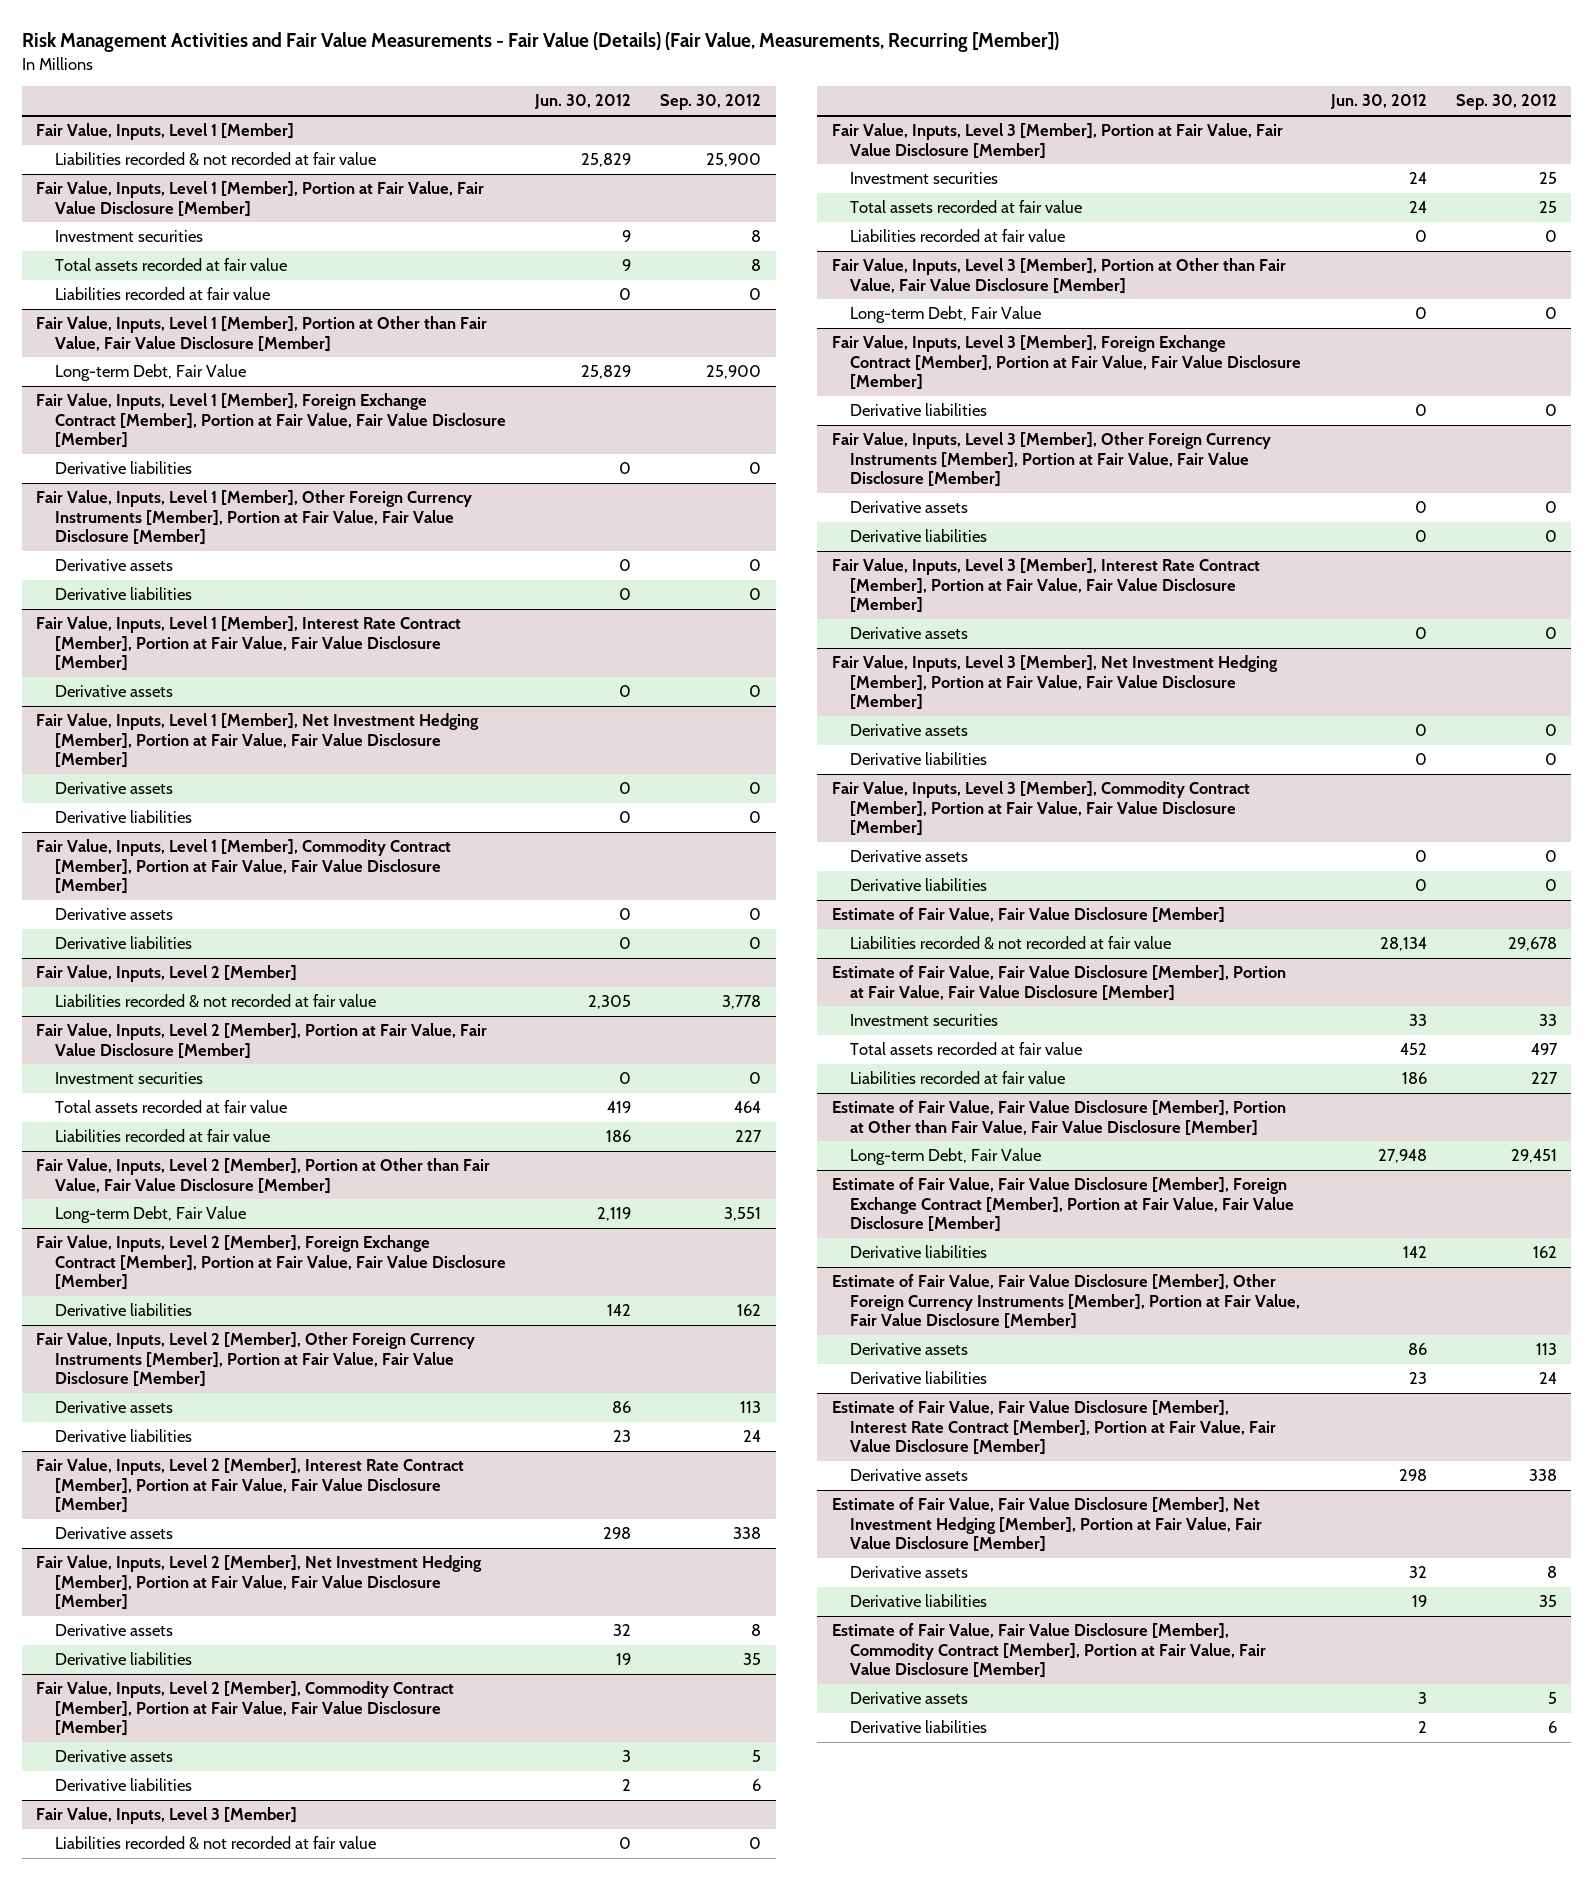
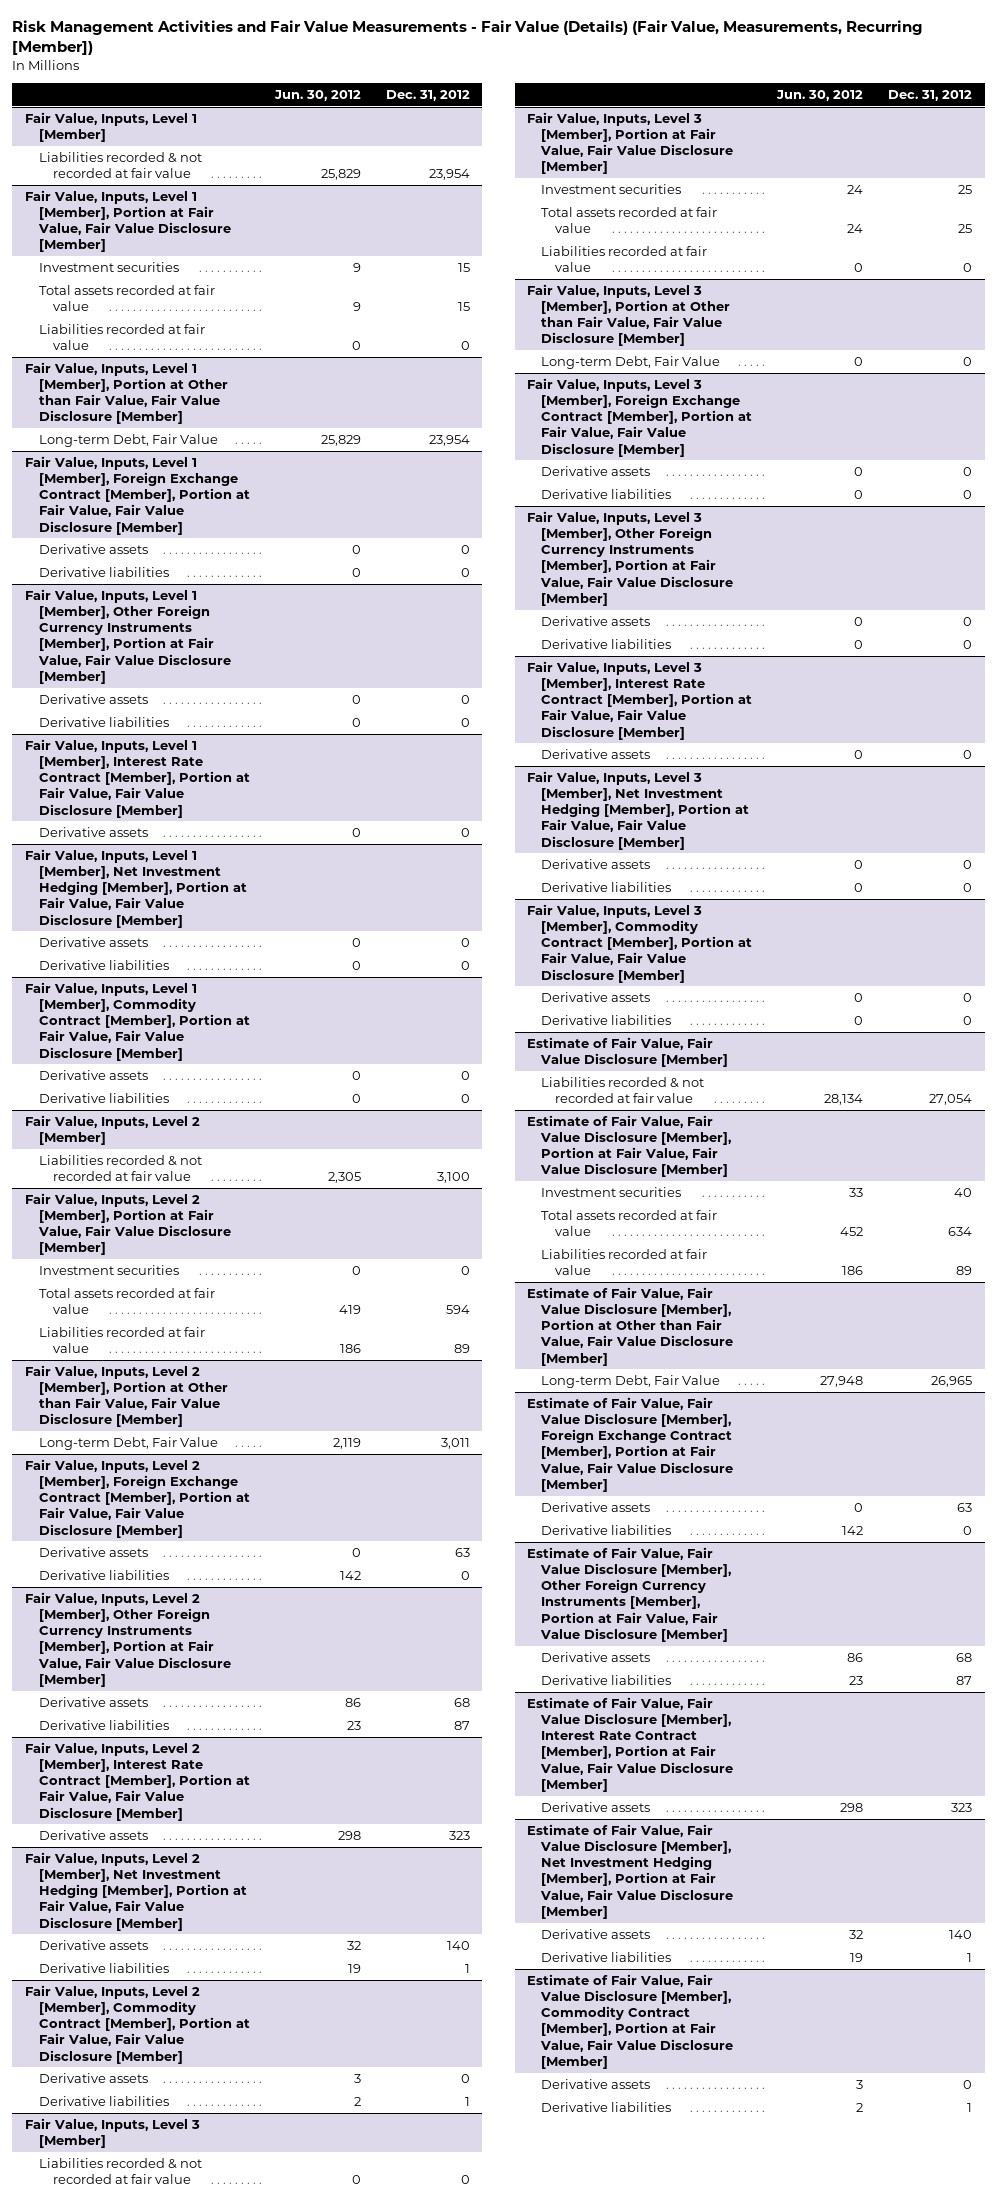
[660,94,762,111] Sep. 30, 2012 -> none
none -> [385,89,470,101] Dec. 31, 2012
none -> [38,543,148,554] Derivative assets
none -> [38,1546,148,1557] Derivative assets
none -> [541,465,651,476] Derivative assets
none -> [541,1501,651,1512] Derivative assets

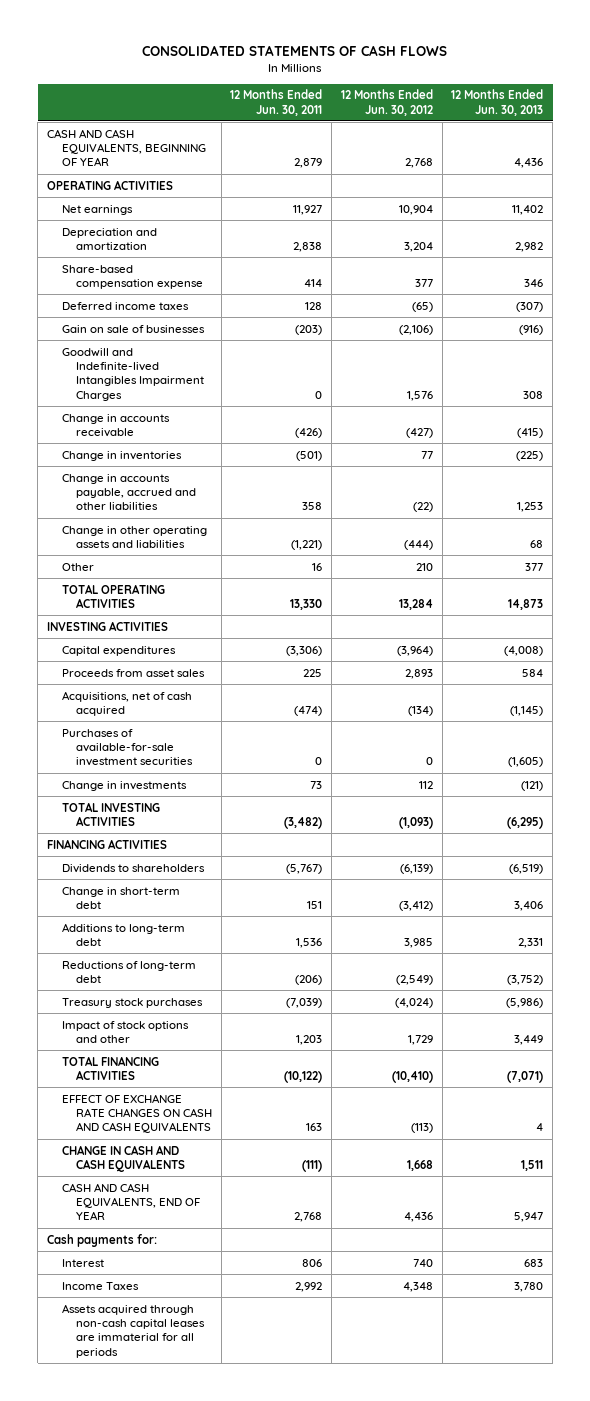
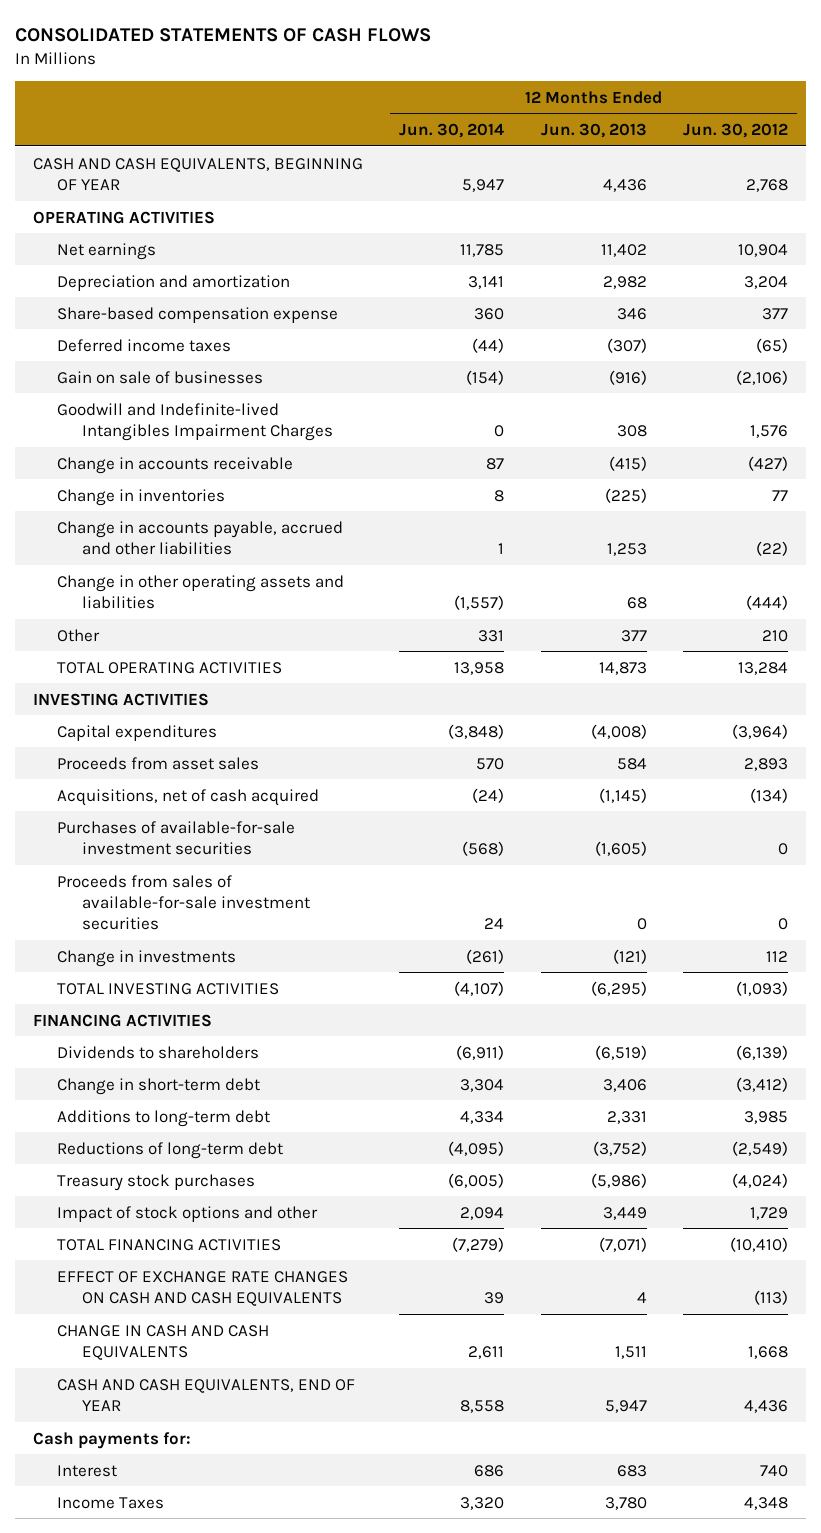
[230,89,323,116] 12 Months Ended Jun. 30, 2011 -> none
none -> [399,123,505,139] Jun. 30, 2014
none -> [57,874,310,931] Proceeds from sales of available-for-sale investment securities
[61,1303,205,1358] Assets acquired through non-cash capital leases are immaterial for all periods -> none

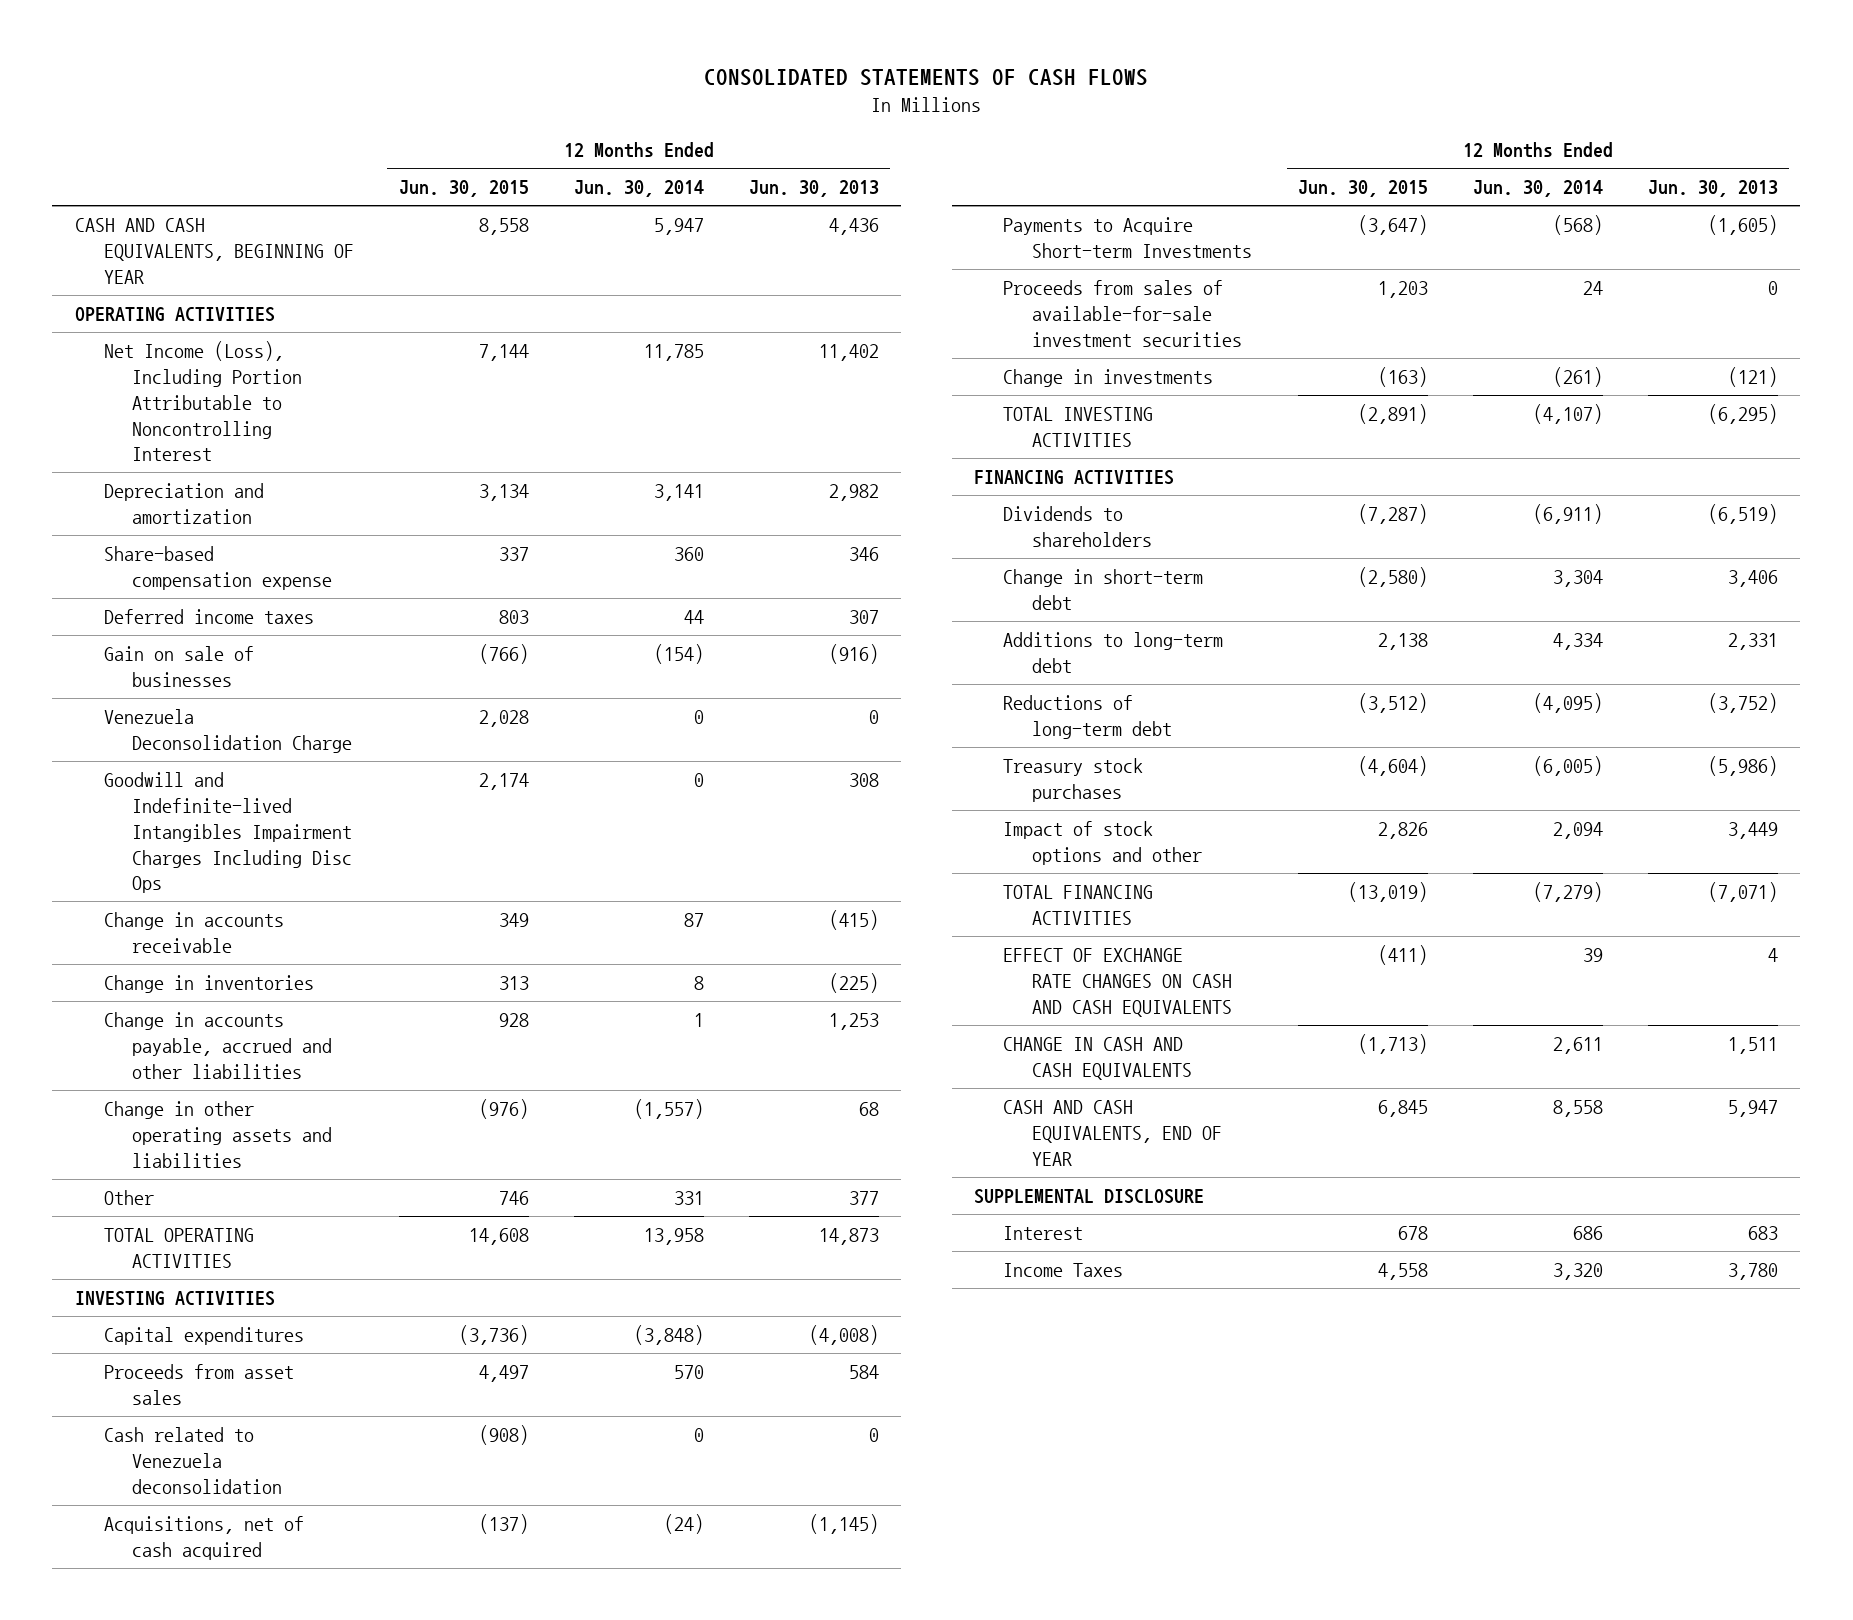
[683,123,789,139] Jun. 30, 2012 -> none
none -> [398,180,529,198] Jun. 30, 2015
[57,242,157,260] Net earnings -> [103,340,303,462] Net Income (Loss), Including Portion Attributable to Noncontrolling Interest
[472,337,505,353] (44) -> [683,609,704,624] 44
[606,337,647,353] (307) -> [848,609,879,624] 307
none -> [103,708,353,753] Venezuela Deconsolidation Charge
[57,402,333,441] Goodwill and Indefinite-lived Intangibles Impairment Charges -> [103,771,353,894] Goodwill and Indefinite-lived Intangibles Impairment Charges Including Disc Ops
none -> [103,1426,283,1494] Cash related to Venezuela deconsolidation
[57,820,296,855] Purchases of available-for-sale investment securities -> [1002,216,1252,258] Payments to Acquire Short-term Investments
[33,1431,192,1449] Cash payments for: -> none
none -> [974,1188,1205,1204] SUPPLEMENTAL DISCLOSURE

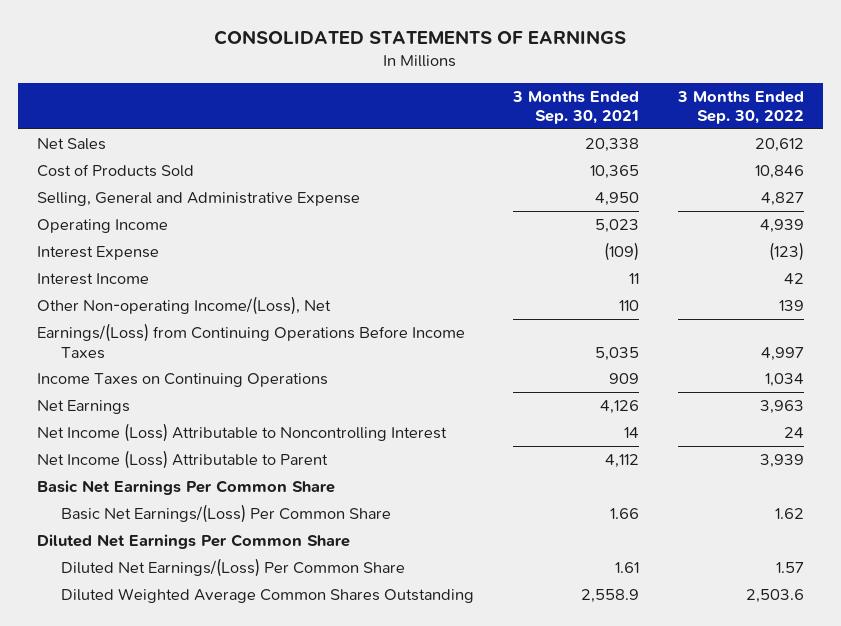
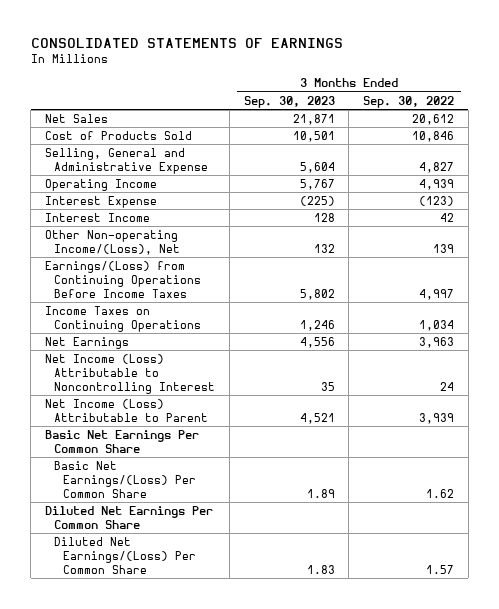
[511,90,639,125] 3 Months Ended Sep. 30, 2021 -> none
none -> [243,95,335,108] Sep. 30, 2023
[60,587,474,603] Diluted Weighted Average Common Shares Outstanding -> none

